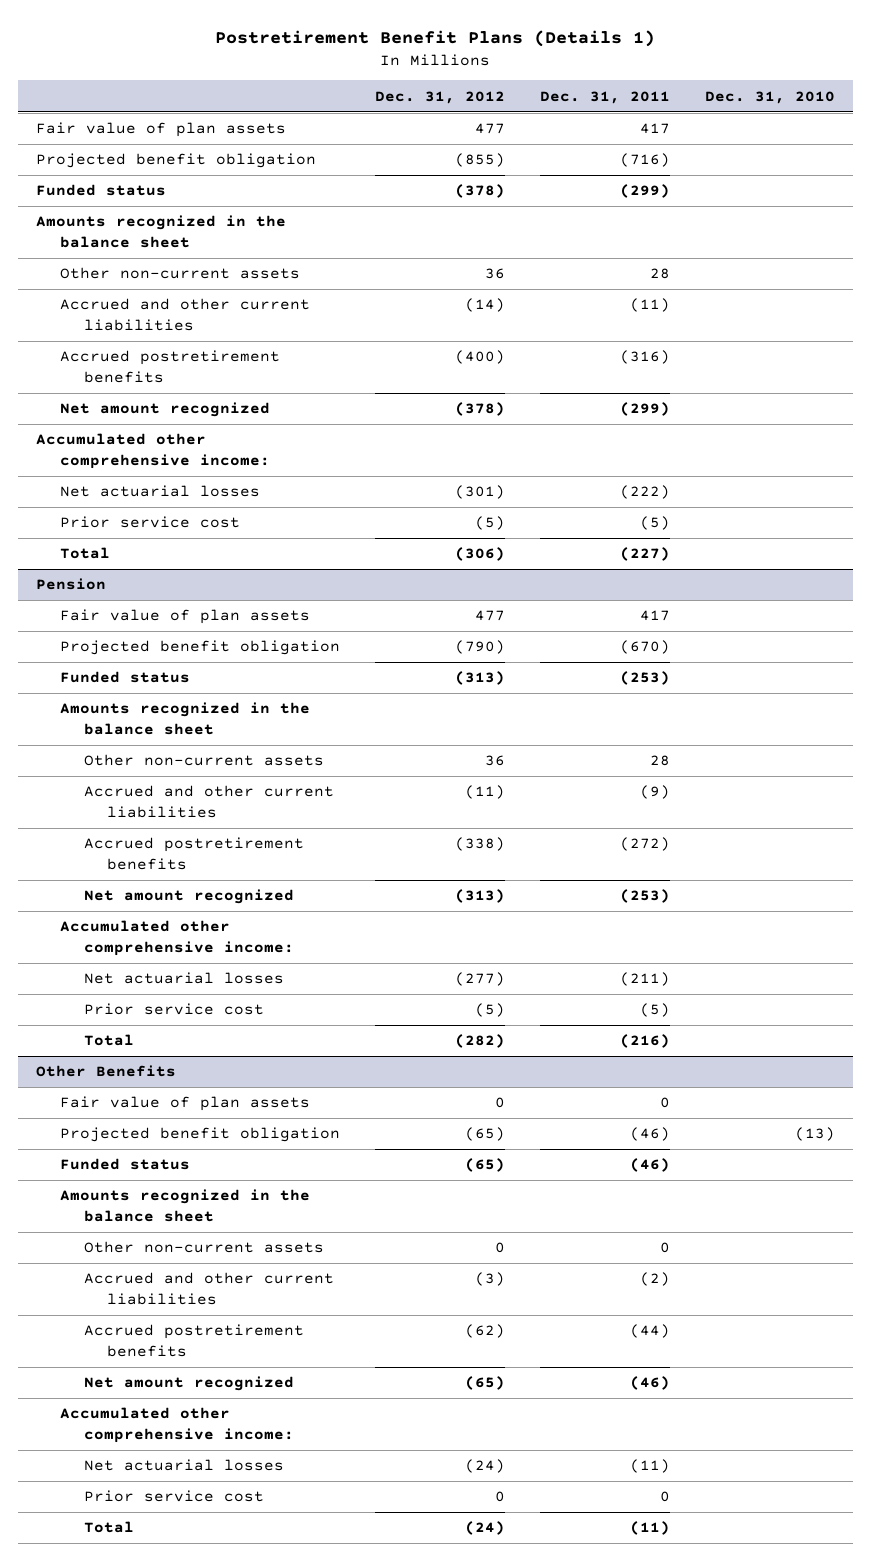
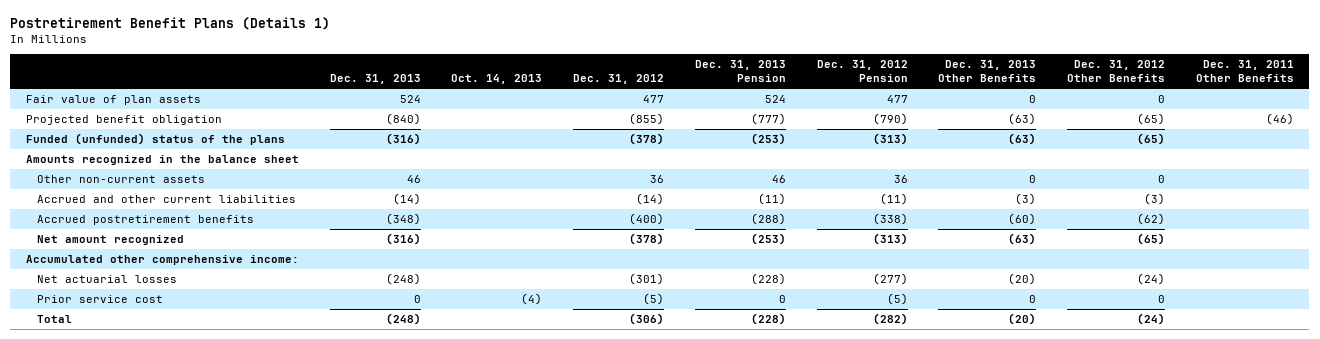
[539,90,670,104] Dec. 31, 2011 -> none
[704,90,835,104] Dec. 31, 2010 -> none
none -> [329,74,421,85] Dec. 31, 2013
none -> [451,74,543,85] Oct. 14, 2013
none -> [694,60,786,83] Dec. 31, 2013 Pension
none -> [816,60,908,83] Dec. 31, 2012 Pension
none -> [938,60,1037,83] Dec. 31, 2013 Other Benefits
none -> [1067,60,1166,83] Dec. 31, 2012 Other Benefits
none -> [1195,60,1294,83] Dec. 31, 2011 Other Benefits
[35,184,166,197] Funded status -> [25,133,285,146] Funded (unfunded) status of the plans
[35,578,106,591] Pension -> none
[59,609,310,625] Fair value of plan assets -> none
[59,640,340,656] Projected benefit obligation -> none
[59,671,190,684] Funded status -> none
[59,702,310,735] Amounts recognized in the balance sheet -> none
[83,754,324,767] Other non-current assets -> none
[83,785,334,818] Accrued and other current liabilities -> none
[83,837,304,870] Accrued postretirement benefits -> none
[83,889,294,905] Net amount recognized -> none
[59,920,294,956] Accumulated other comprehensive income: -> none
[83,972,284,985] Net actuarial losses -> none
[83,1003,264,1016] Prior service cost -> none
[83,1034,134,1047] Total -> none
[35,1065,176,1078] Other Benefits -> none
[59,1096,310,1112] Fair value of plan assets -> none
[59,1127,340,1143] Projected benefit obligation -> none
[59,1158,190,1171] Funded status -> none
[59,1189,310,1222] Amounts recognized in the balance sheet -> none
[83,1241,324,1254] Other non-current assets -> none
[83,1272,334,1305] Accrued and other current liabilities -> none
[83,1324,304,1357] Accrued postretirement benefits -> none
[83,1376,294,1392] Net amount recognized -> none
[59,1407,294,1443] Accumulated other comprehensive income: -> none
[83,1459,284,1472] Net actuarial losses -> none
[83,1490,264,1503] Prior service cost -> none
[83,1521,134,1534] Total -> none

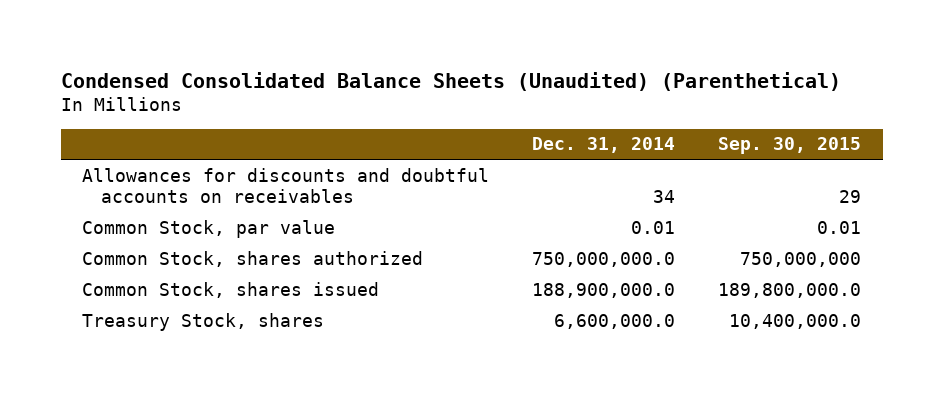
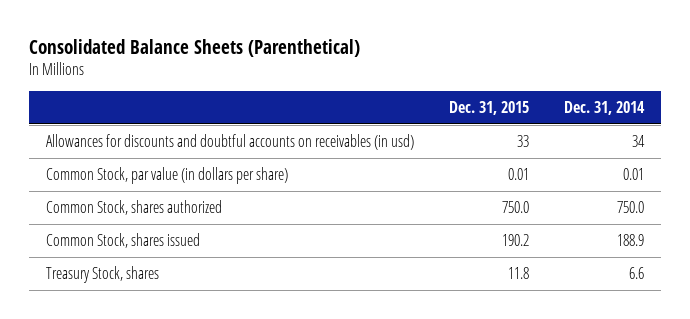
[60,71,841,91] Condensed Consolidated Balance Sheets (Unaudited) (Parenthetical) -> [28,38,360,57] Consolidated Balance Sheets (Parenthetical)
[718,137,862,155] Sep. 30, 2015 -> none
none -> [449,101,530,116] Dec. 31, 2015
[82,167,490,203] Allowances for discounts and doubtful accounts on receivables -> [46,133,415,150] Allowances for discounts and doubtful accounts on receivables (in usd)
[82,219,336,238] Common Stock, par value -> [46,166,289,184] Common Stock, par value (in dollars per share)
[532,251,676,267] 750,000,000.0 -> [616,200,644,213] 750.0
[532,282,676,298] 188,900,000.0 -> [616,233,644,246] 188.9
[554,313,676,329] 6,600,000.0 -> [628,266,644,279] 6.6

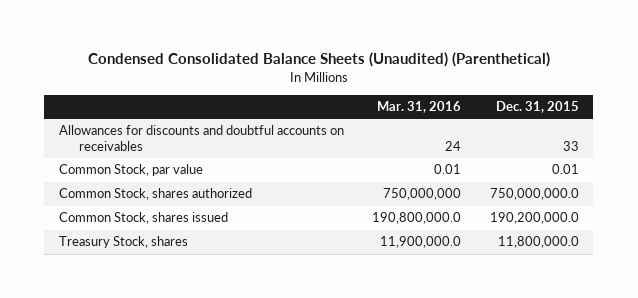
[28,38,360,57] Consolidated Balance Sheets (Parenthetical) -> [87,52,550,68] Condensed Consolidated Balance Sheets (Unaudited) (Parenthetical)
[563,101,645,116] Dec. 31, 2014 -> none
none -> [377,101,462,114] Mar. 31, 2016
[46,133,415,150] Allowances for discounts and doubtful accounts on receivables (in usd) -> [58,125,344,152] Allowances for discounts and doubtful accounts on receivables
[46,166,289,184] Common Stock, par value (in dollars per share) -> [58,164,203,177] Common Stock, par value
[502,200,530,213] 750.0 -> [489,188,579,201] 750,000,000.0
[502,233,530,246] 190.2 -> [489,212,579,225] 190,200,000.0
[508,266,530,279] 11.8 -> [497,236,579,249] 11,800,000.0

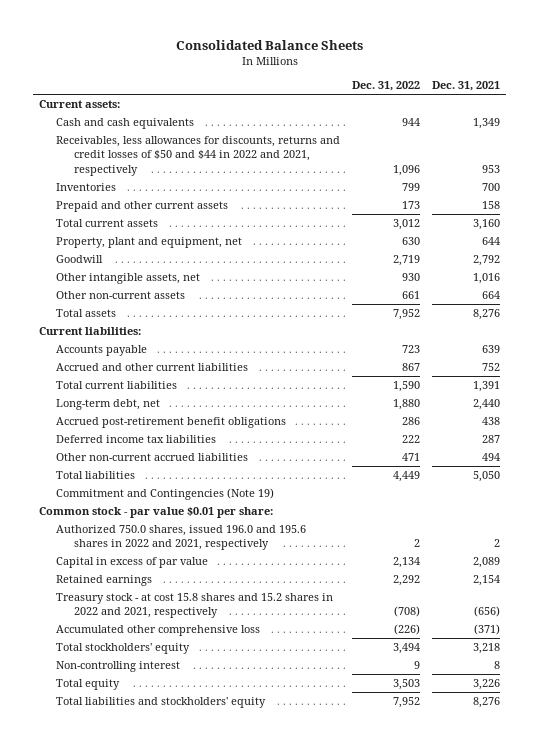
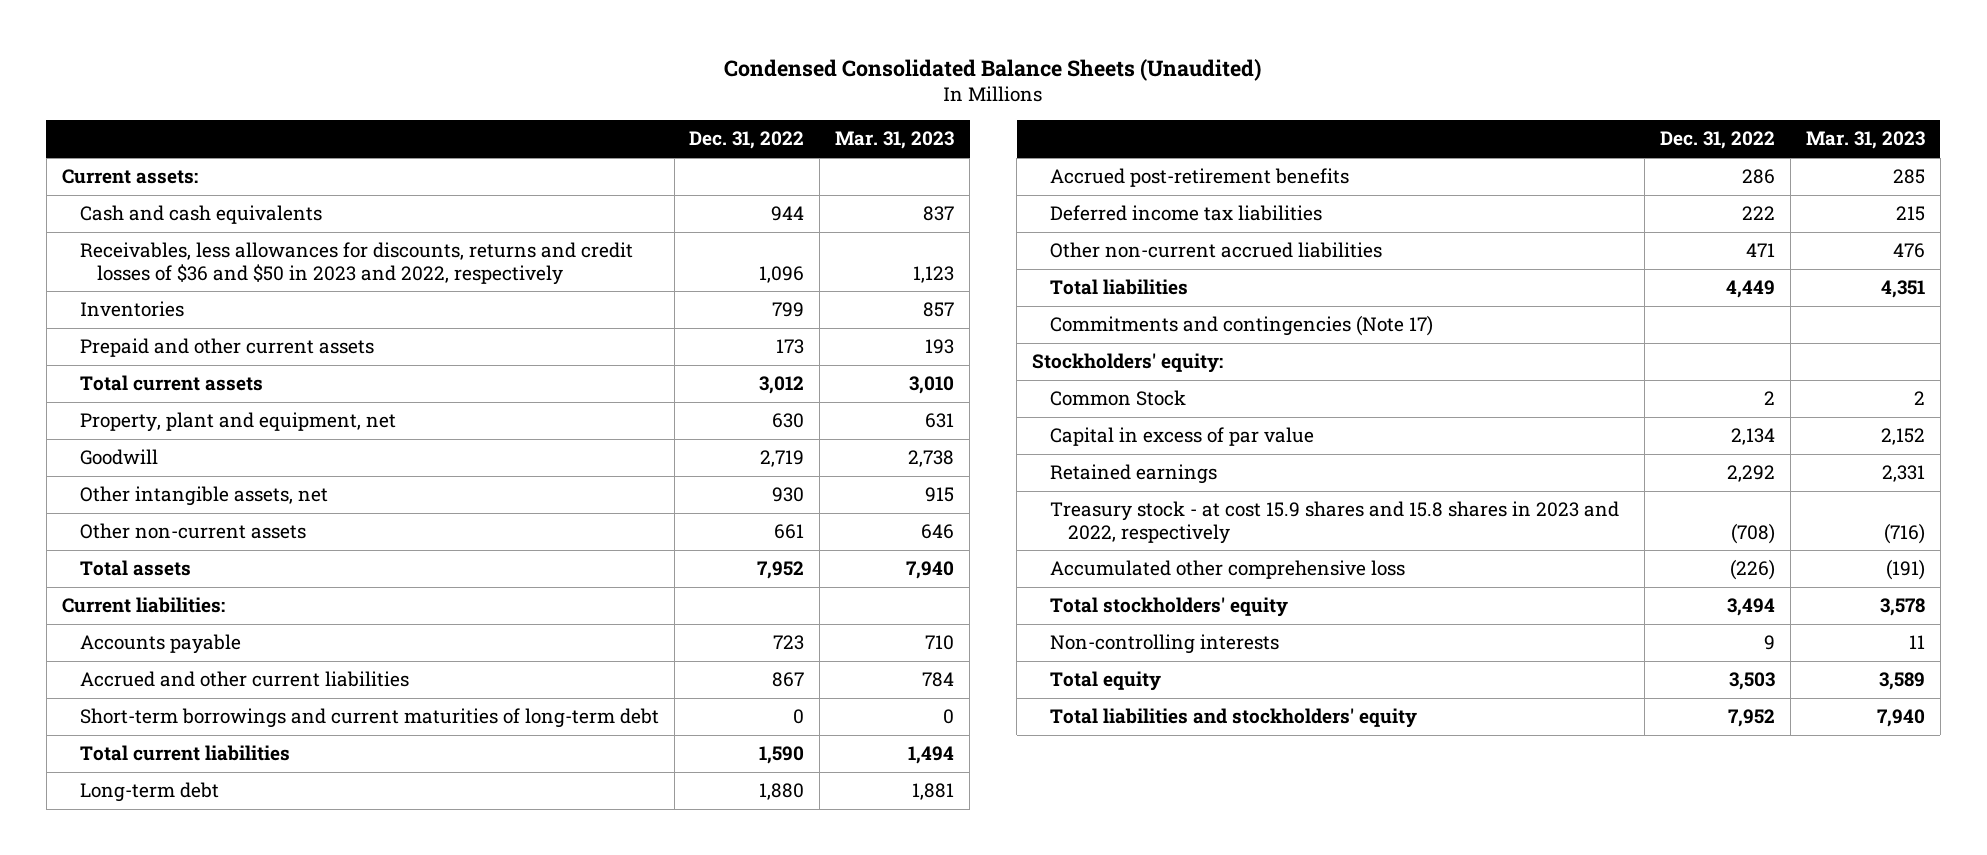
[175,40,363,51] Consolidated Balance Sheets -> [724,58,1262,81] Condensed Consolidated Balance Sheets (Unaudited)
[432,81,501,92] Dec. 31, 2021 -> none
none -> [835,131,955,150] Mar. 31, 2023
[56,135,341,176] Receivables, less allowances for discounts, returns and credit losses of $50 and $44 in 2022 and 2021, respectively -> [79,242,633,285] Receivables, less allowances for discounts, returns and credit losses of $36 and $50 in 2023 and 2022, respectively
none -> [79,708,659,729] Short-term borrowings and current maturities of long-term debt
[56,398,161,410] Long-term debt, net -> [79,782,219,803] Long-term debt
[56,416,287,428] Accrued post-retirement benefit obligations -> [1050,168,1350,188] Accrued post-retirement benefits
[38,506,273,518] Common stock - par value $0.01 per share: -> none
[56,487,275,500] Commitment and Contingencies (Note 19) -> [1050,315,1434,337] Commitments and contingencies (Note 17)
none -> [1032,353,1224,374] Stockholders' equity:
[56,524,307,551] Authorized 750.0 shares, issued 196.0 and 195.6 shares in 2022 and 2021, respectively -> [1050,390,1187,407] Common Stock
[56,592,334,619] Treasury stock - at cost 15.8 shares and 15.2 shares in 2022 and 2021, respectively -> [1050,501,1620,544] Treasury stock - at cost 15.9 shares and 15.8 shares in 2023 and 2022, respectively
[56,660,181,672] Non-controlling interest -> [1050,634,1280,655] Non-controlling interests

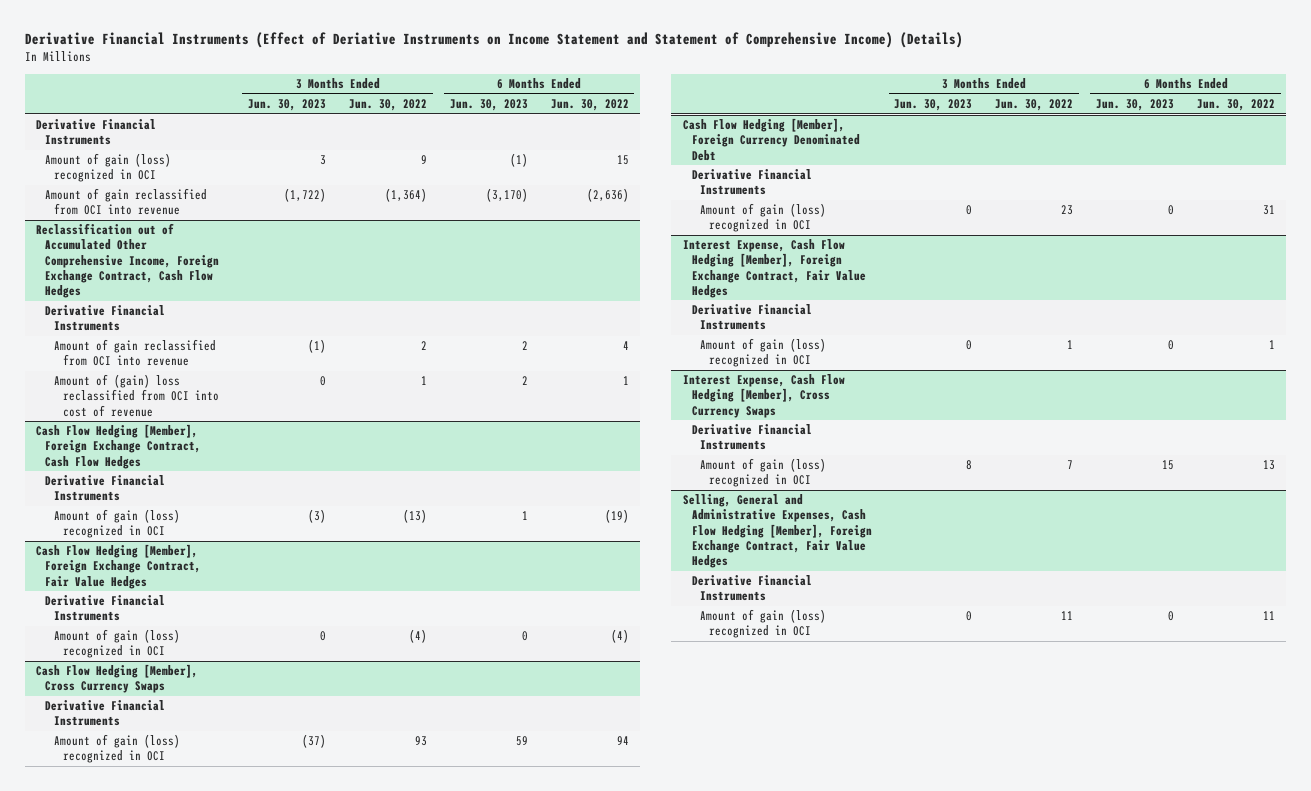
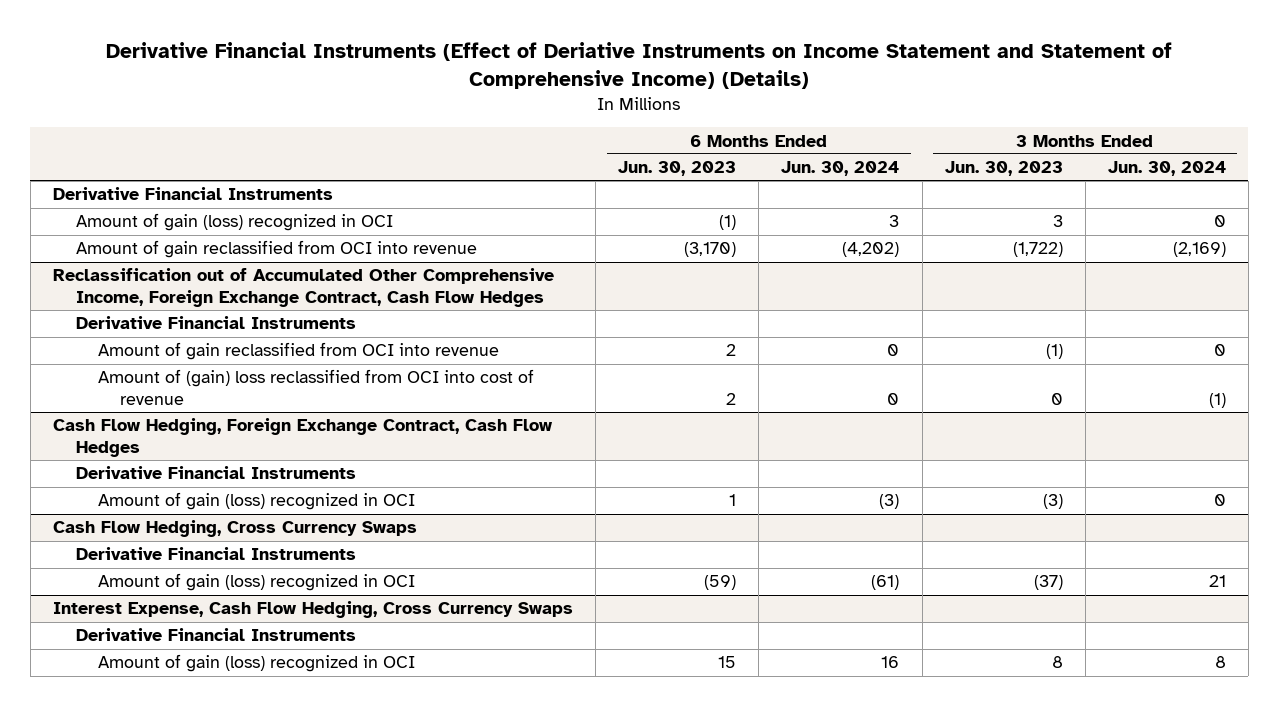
[348,98,427,111] Jun. 30, 2022 -> none
[550,98,629,111] Jun. 30, 2022 -> none
none -> [781,161,900,177] Jun. 30, 2024
none -> [1107,161,1226,177] Jun. 30, 2024
[36,424,202,469] Cash Flow Hedging [Member], Foreign Exchange Contract, Cash Flow Hedges -> [53,418,554,458] Cash Flow Hedging, Foreign Exchange Contract, Cash Flow Hedges
[36,544,202,589] Cash Flow Hedging [Member], Foreign Exchange Contract, Fair Value Hedges -> none
[45,595,166,622] Derivative Financial Instruments -> none
[54,629,181,659] Amount of gain (loss) recognized in OCI -> none
[45,700,166,727] Derivative Financial Instruments -> none
[54,734,181,764] Amount of gain (loss) recognized in OCI -> none
[682,118,860,161] Cash Flow Hedging [Member], Foreign Currency Denominated Debt -> none
[691,169,812,196] Derivative Financial Instruments -> none
[700,203,827,233] Amount of gain (loss) recognized in OCI -> none
[682,239,866,298] Interest Expense, Cash Flow Hedging [Member], Foreign Exchange Contract, Fair Value Hedges -> none
[36,664,199,694] Cash Flow Hedging [Member], Cross Currency Swaps -> [53,520,418,538] Cash Flow Hedging, Cross Currency Swaps
[966,340,973,351] 0 -> [1033,575,1063,591] (37)
[1168,340,1175,351] 0 -> [704,575,737,591] (59)
[682,374,845,418] Interest Expense, Cash Flow Hedging [Member], Cross Currency Swaps -> [53,601,574,619] Interest Expense, Cash Flow Hedging, Cross Currency Swaps
[682,494,872,569] Selling, General and Administrative Expenses, Cash Flow Hedging [Member], Foreign Exchange Contract, Fair Value Hedges -> none
[691,575,812,602] Derivative Financial Instruments -> none
[700,609,827,639] Amount of gain (loss) recognized in OCI -> none

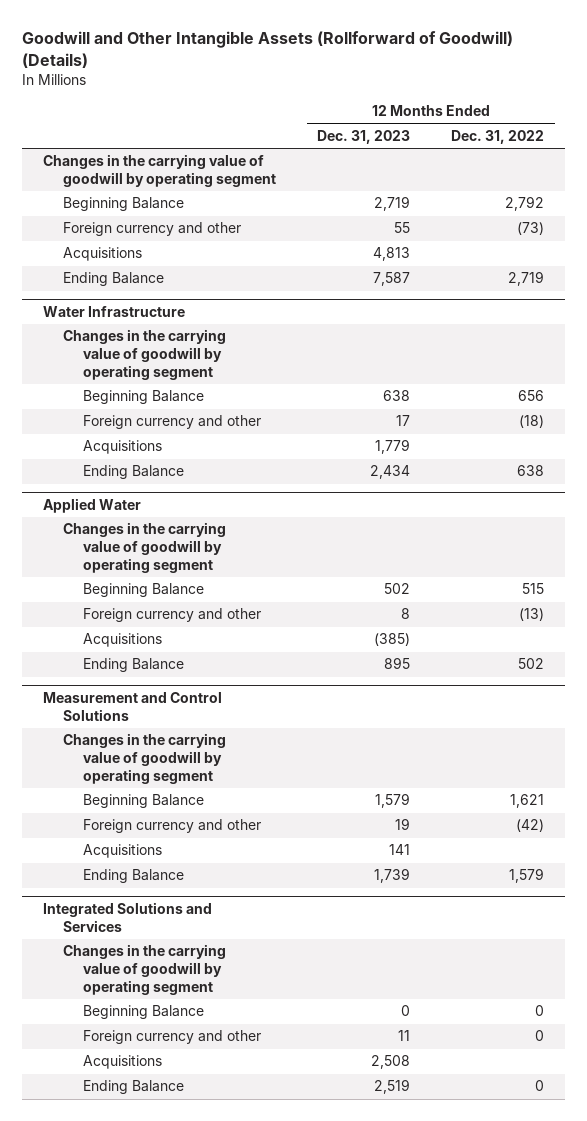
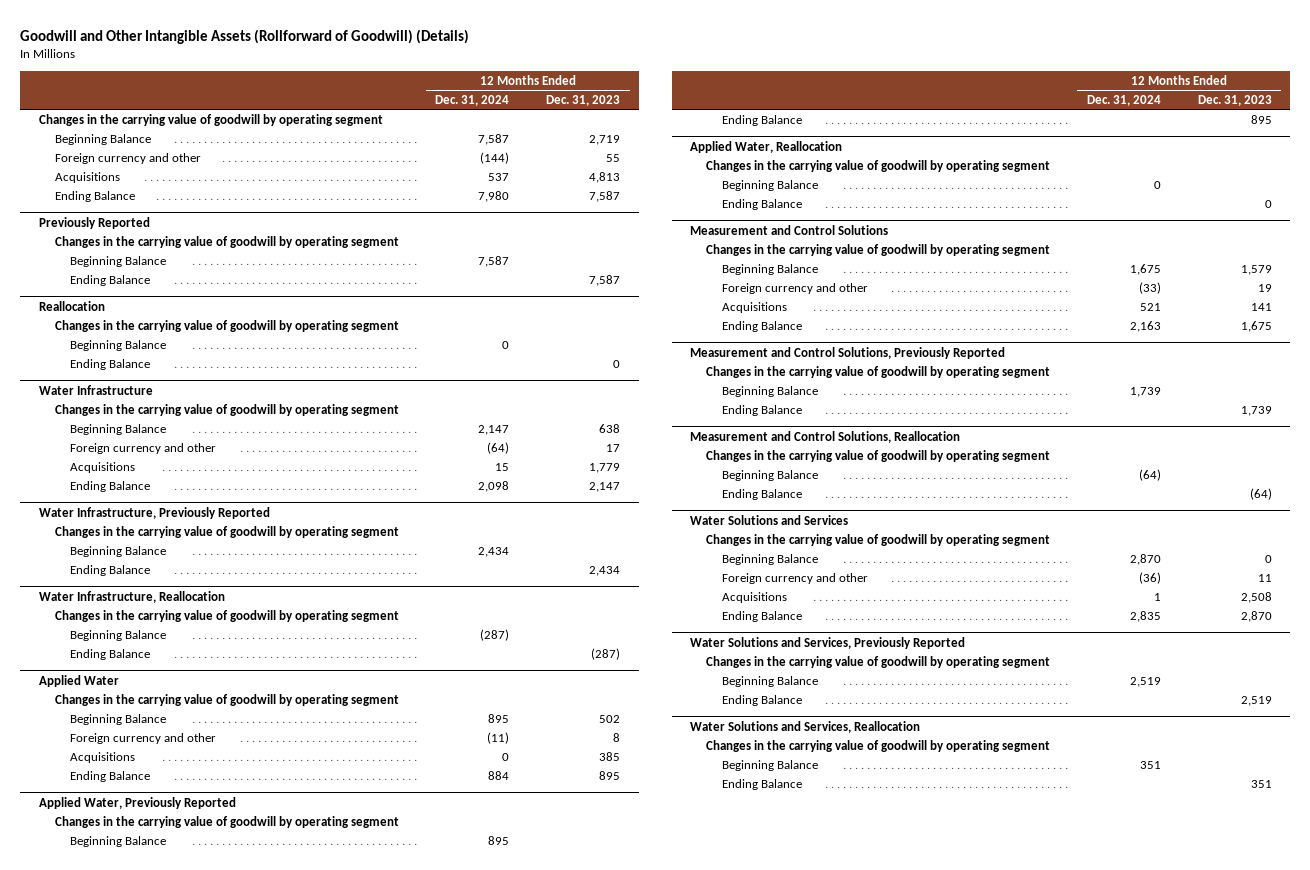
[451,130,545,145] Dec. 31, 2022 -> none
none -> [435,95,510,107] Dec. 31, 2024
none -> [38,216,150,229] Previously Reported
none -> [54,235,399,248] Changes in the carrying value of goodwill by operating segment
none -> [70,255,167,267] Beginning Balance
none -> [70,274,151,286] Ending Balance
none -> [38,300,105,311] Reallocation
none -> [54,319,399,332] Changes in the carrying value of goodwill by operating segment
none -> [70,339,167,351] Beginning Balance
none -> [70,358,151,370] Ending Balance
none -> [70,480,151,492] Ending Balance
none -> [38,506,270,519] Water Infrastructure, Previously Reported
none -> [54,525,399,538] Changes in the carrying value of goodwill by operating segment
none -> [70,545,167,557] Beginning Balance
none -> [38,590,225,603] Water Infrastructure, Reallocation
none -> [54,609,399,622] Changes in the carrying value of goodwill by operating segment
none -> [70,629,167,641] Beginning Balance
none -> [70,648,151,660] Ending Balance
[374,633,411,647] (385) -> [599,751,621,761] 385
none -> [38,796,236,809] Applied Water, Previously Reported
none -> [54,815,399,828] Changes in the carrying value of goodwill by operating segment
none -> [70,835,167,847] Beginning Balance
none -> [721,114,802,126] Ending Balance
none -> [689,140,842,153] Applied Water, Reallocation
none -> [705,159,1050,172] Changes in the carrying value of goodwill by operating segment
none -> [721,179,818,191] Beginning Balance
none -> [721,198,802,210] Ending Balance
none -> [721,320,802,332] Ending Balance
none -> [689,346,1005,359] Measurement and Control Solutions, Previously Reported
none -> [705,365,1050,378] Changes in the carrying value of goodwill by operating segment
none -> [721,385,818,397] Beginning Balance
[42,902,212,932] Integrated Solutions and Services -> none
none -> [689,430,960,443] Measurement and Control Solutions, Reallocation
none -> [721,469,818,481] Beginning Balance
none -> [721,488,802,500] Ending Balance
none -> [689,514,848,525] Water Solutions and Services
none -> [705,533,1050,546] Changes in the carrying value of goodwill by operating segment
none -> [721,610,802,622] Ending Balance
none -> [689,636,965,649] Water Solutions and Services, Previously Reported
none -> [705,655,1050,668] Changes in the carrying value of goodwill by operating segment
none -> [721,675,818,687] Beginning Balance
none -> [689,720,920,733] Water Solutions and Services, Reallocation
none -> [705,739,1050,752] Changes in the carrying value of goodwill by operating segment
none -> [721,759,818,771] Beginning Balance
none -> [721,778,802,790] Ending Balance

